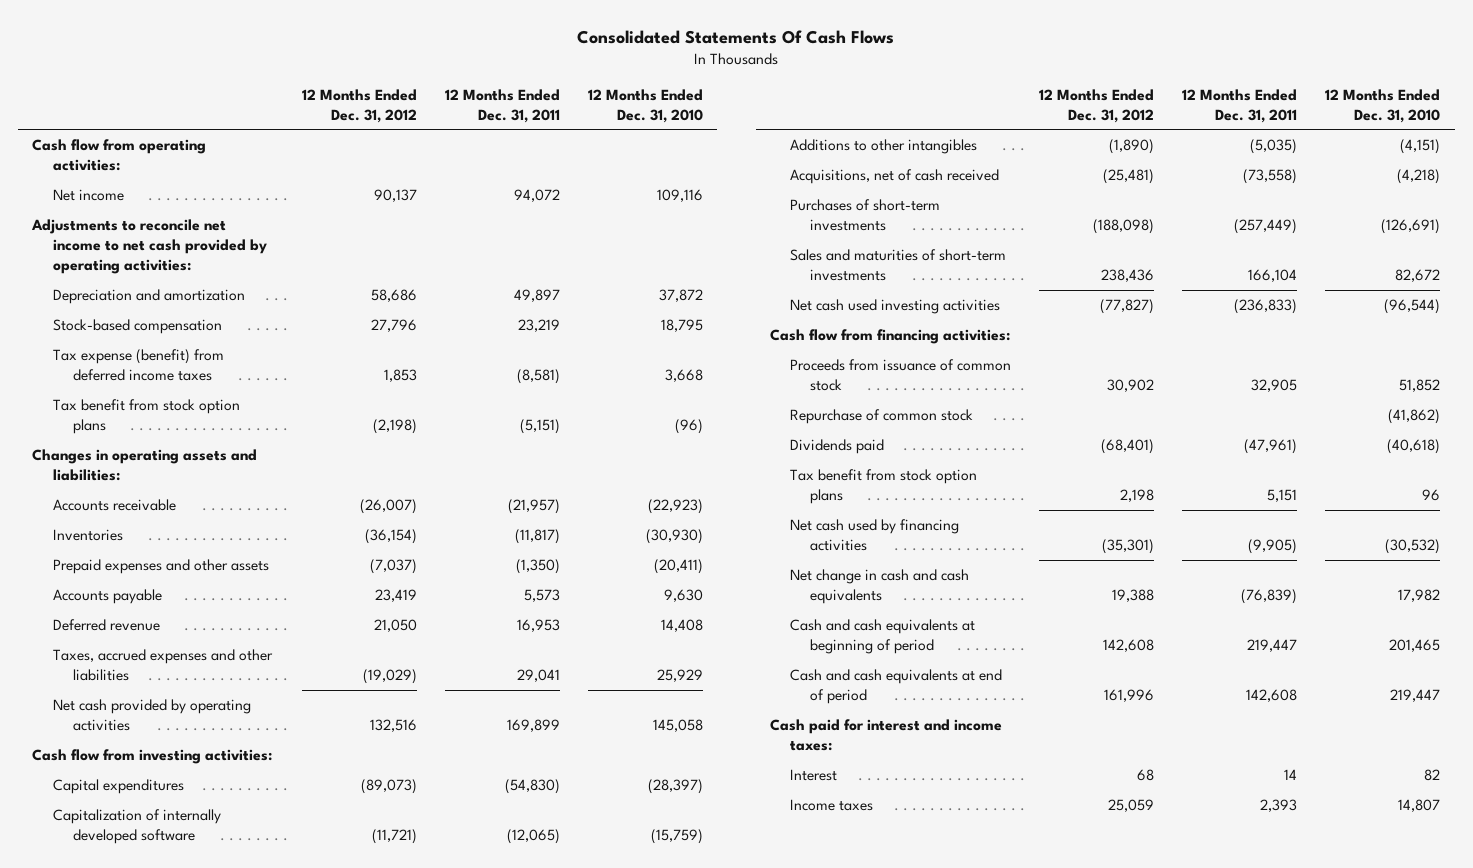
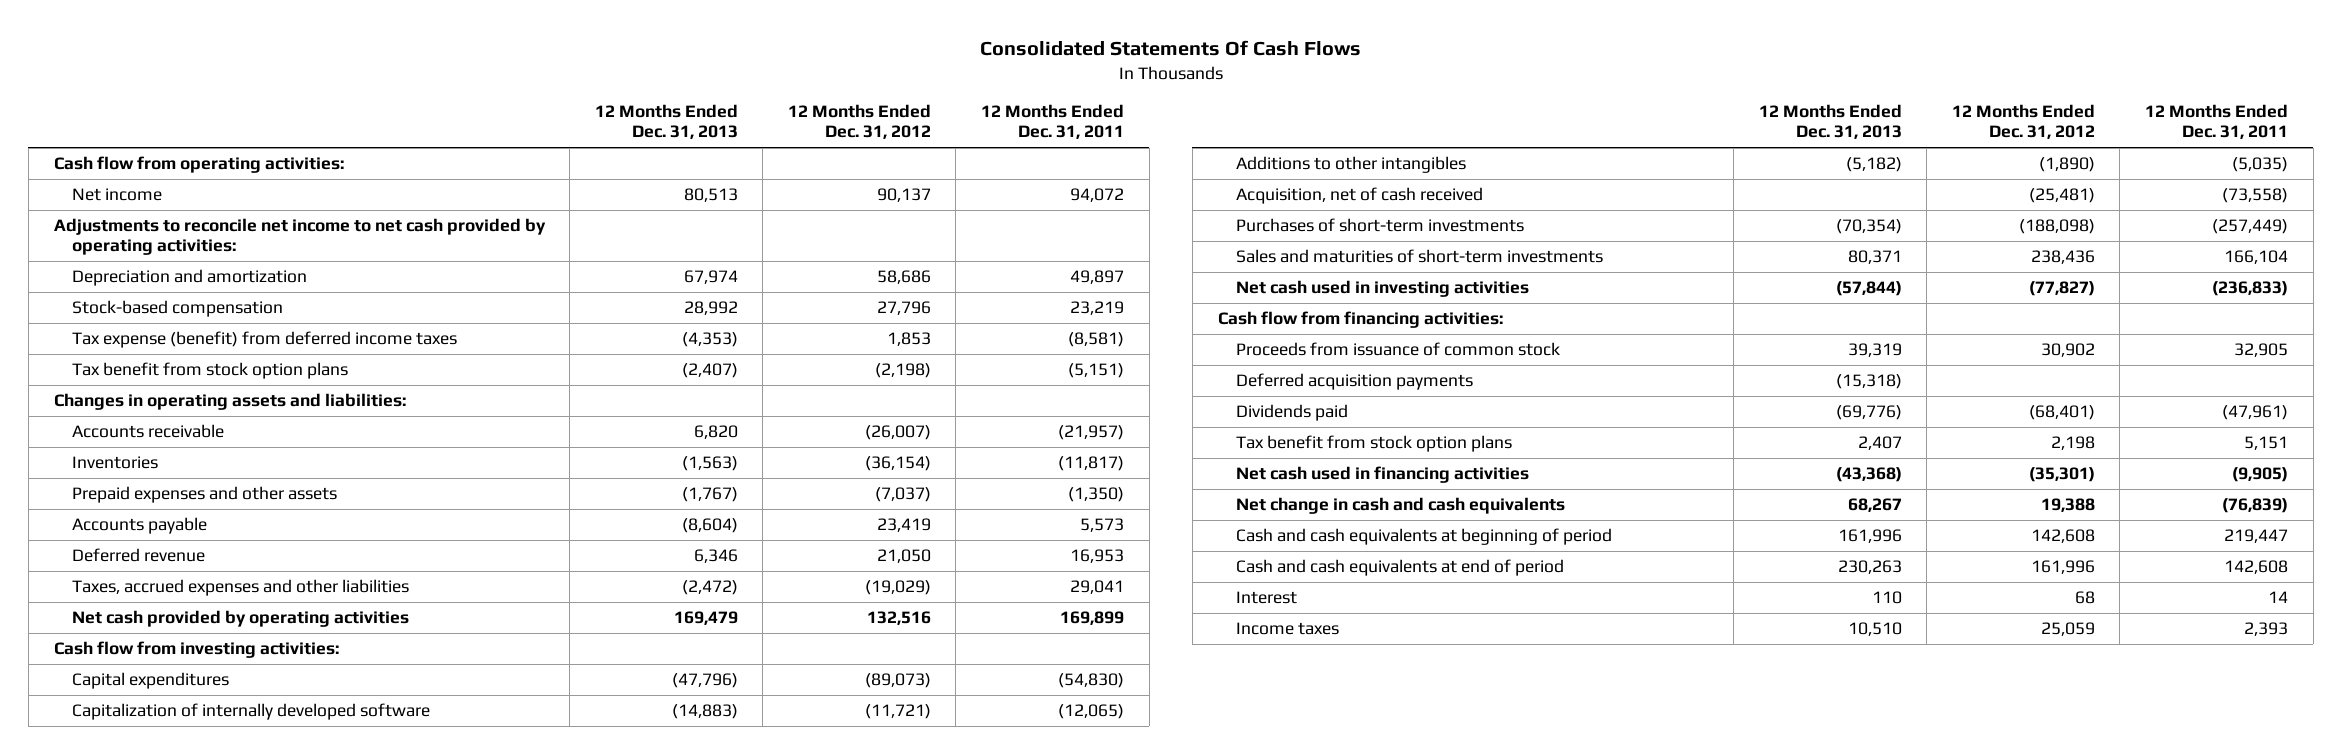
[587,88,703,123] 12 Months Ended Dec. 31, 2010 -> none
none -> [594,104,738,140] 12 Months Ended Dec. 31, 2013
[790,169,1000,185] Acquisitions, net of cash received -> [1236,186,1484,204] Acquisition, net of cash received
[790,299,1001,315] Net cash used investing activities -> [1236,279,1530,297] Net cash used in investing activities
[790,409,974,425] Repurchase of common stock -> none
none -> [1236,372,1474,390] Deferred acquisition payments
[790,519,960,552] Net cash used by financing activities -> [1236,465,1530,483] Net cash used in financing activities
[770,719,1003,752] Cash paid for interest and income taxes: -> none

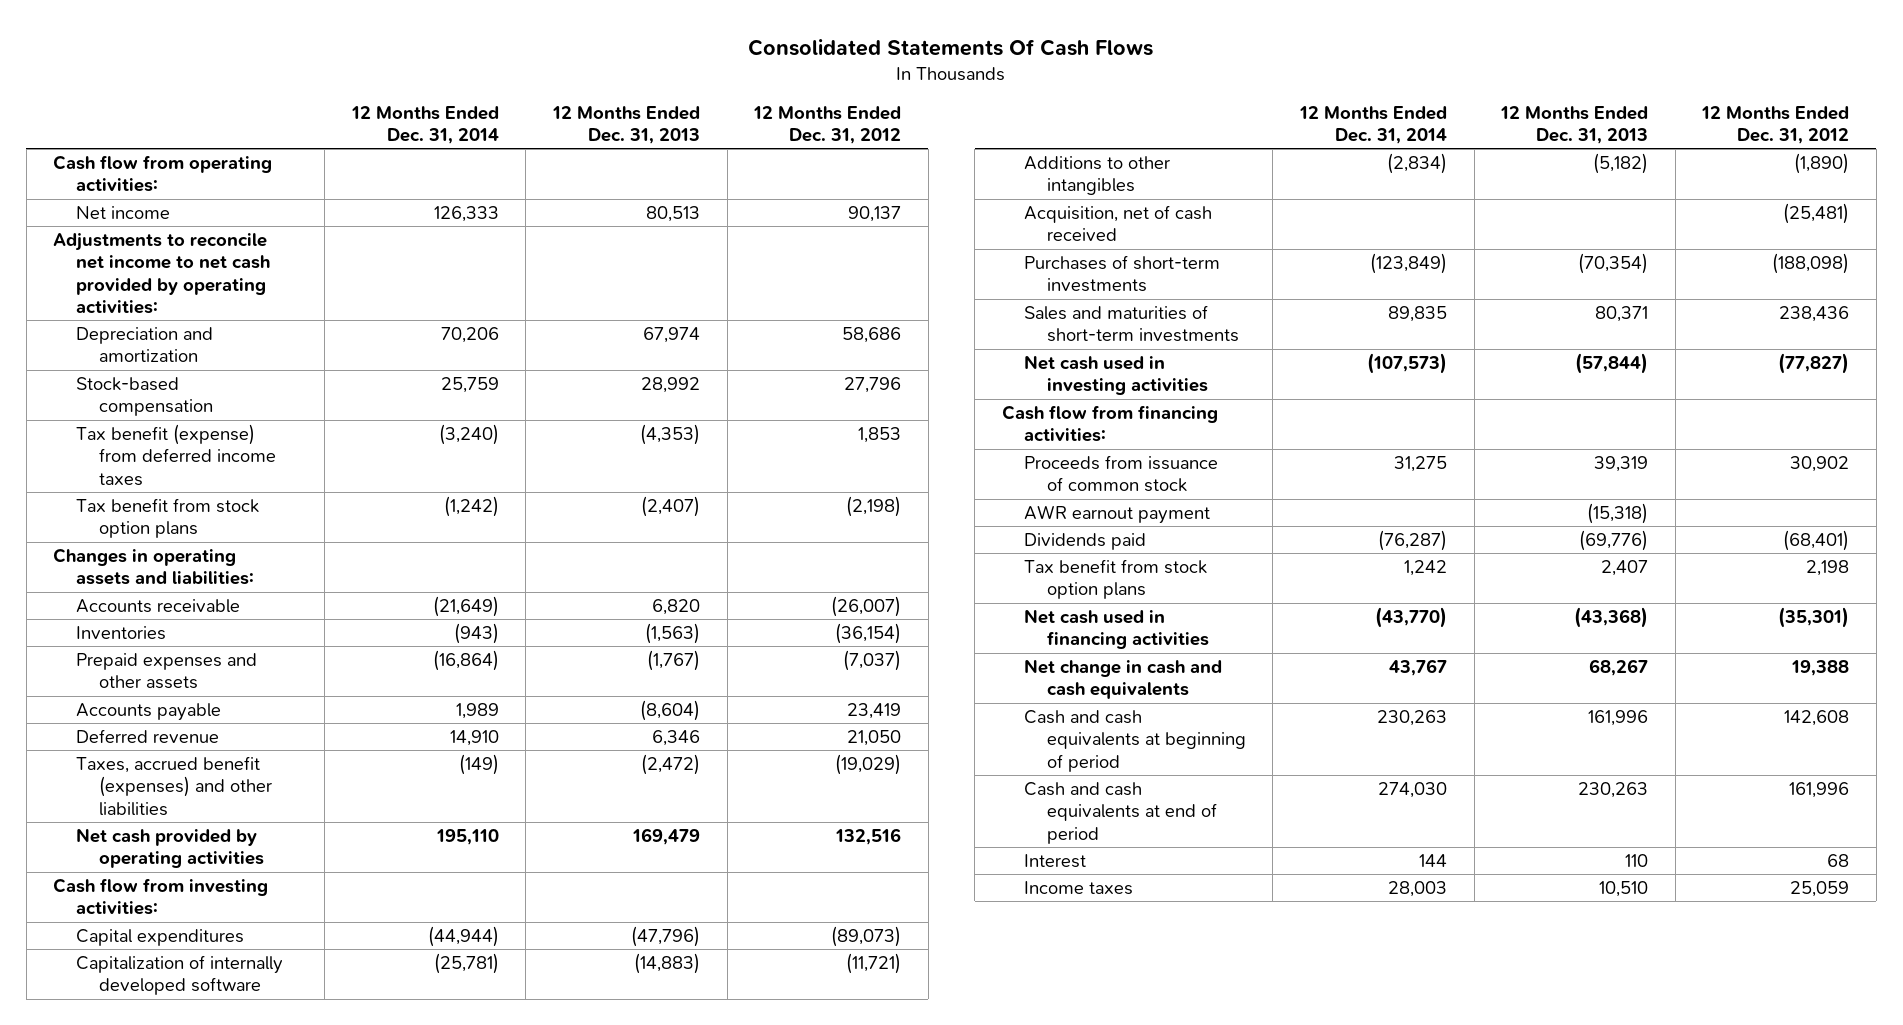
[980,104,1124,140] 12 Months Ended Dec. 31, 2011 -> none
none -> [350,105,499,145] 12 Months Ended Dec. 31, 2014
[72,330,458,348] Tax expense (benefit) from deferred income taxes -> [76,423,276,486] Tax benefit (expense) from deferred income taxes
[72,578,410,596] Taxes, accrued expenses and other liabilities -> [76,755,272,816] Taxes, accrued benefit (expenses) and other liabilities
[1236,372,1474,390] Deferred acquisition payments -> [1024,504,1211,524] AWR earnout payment

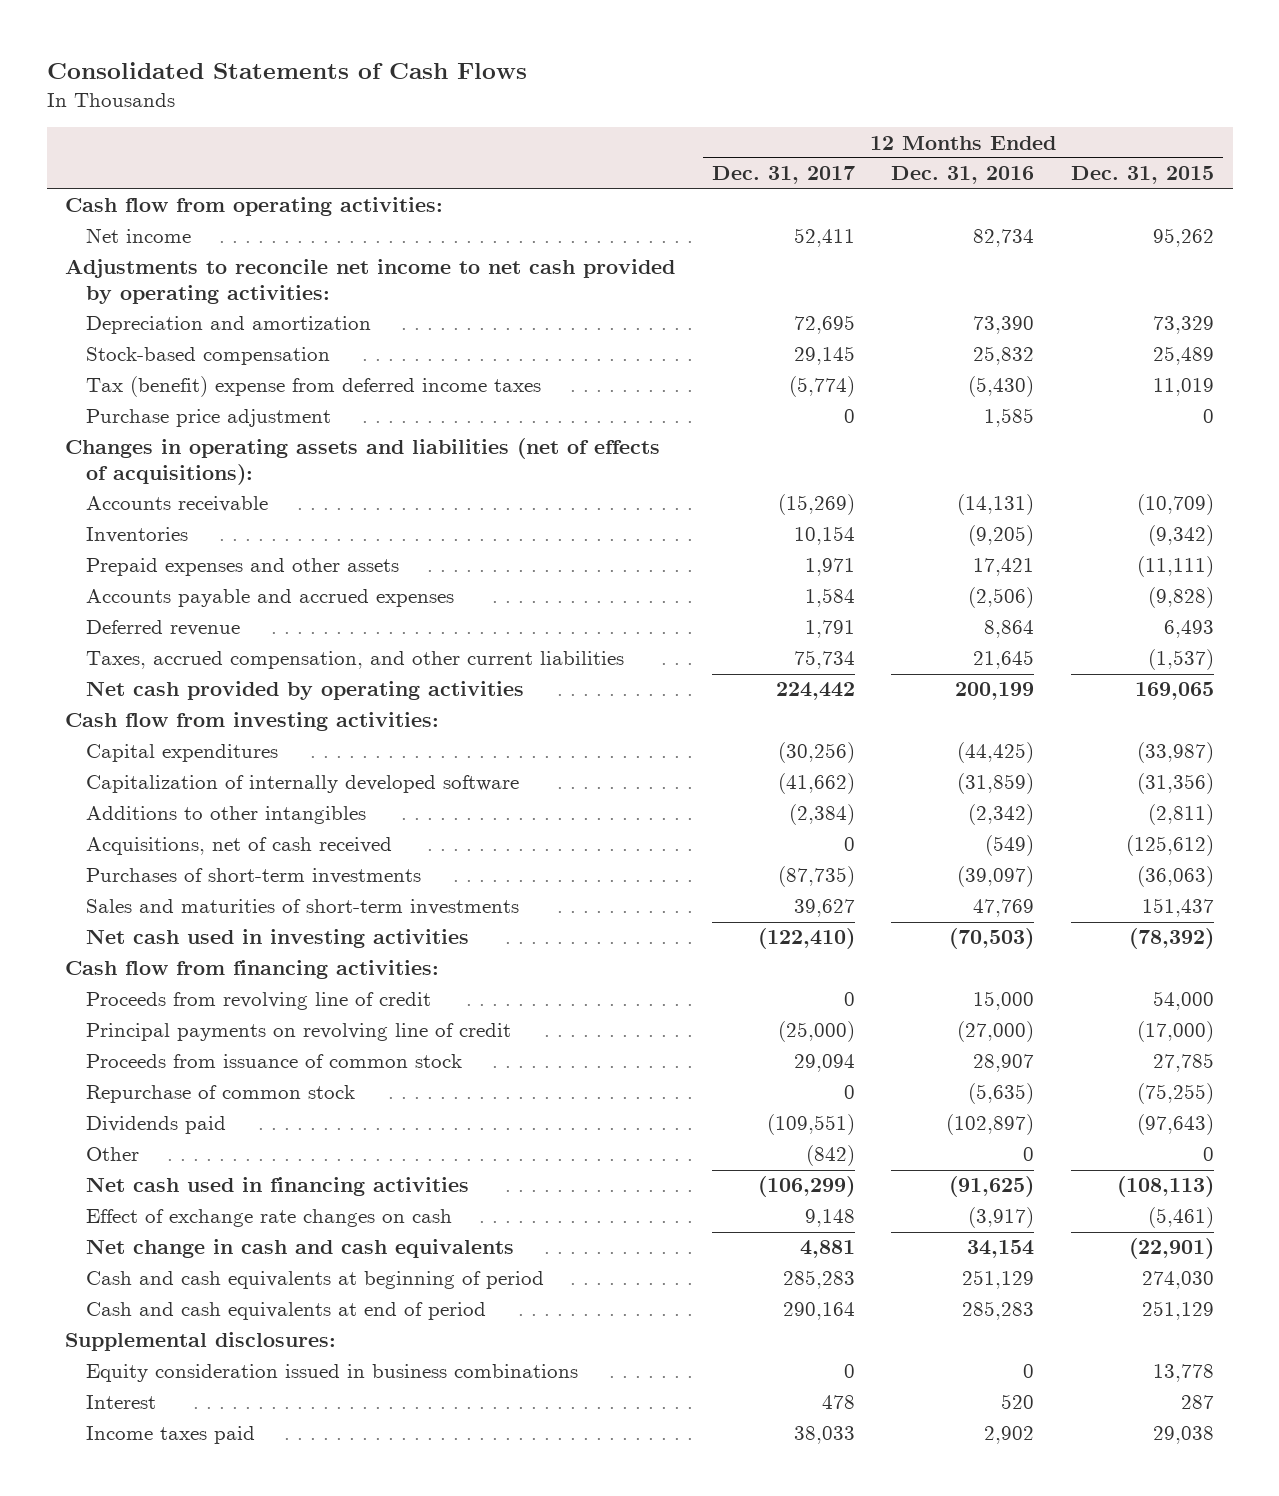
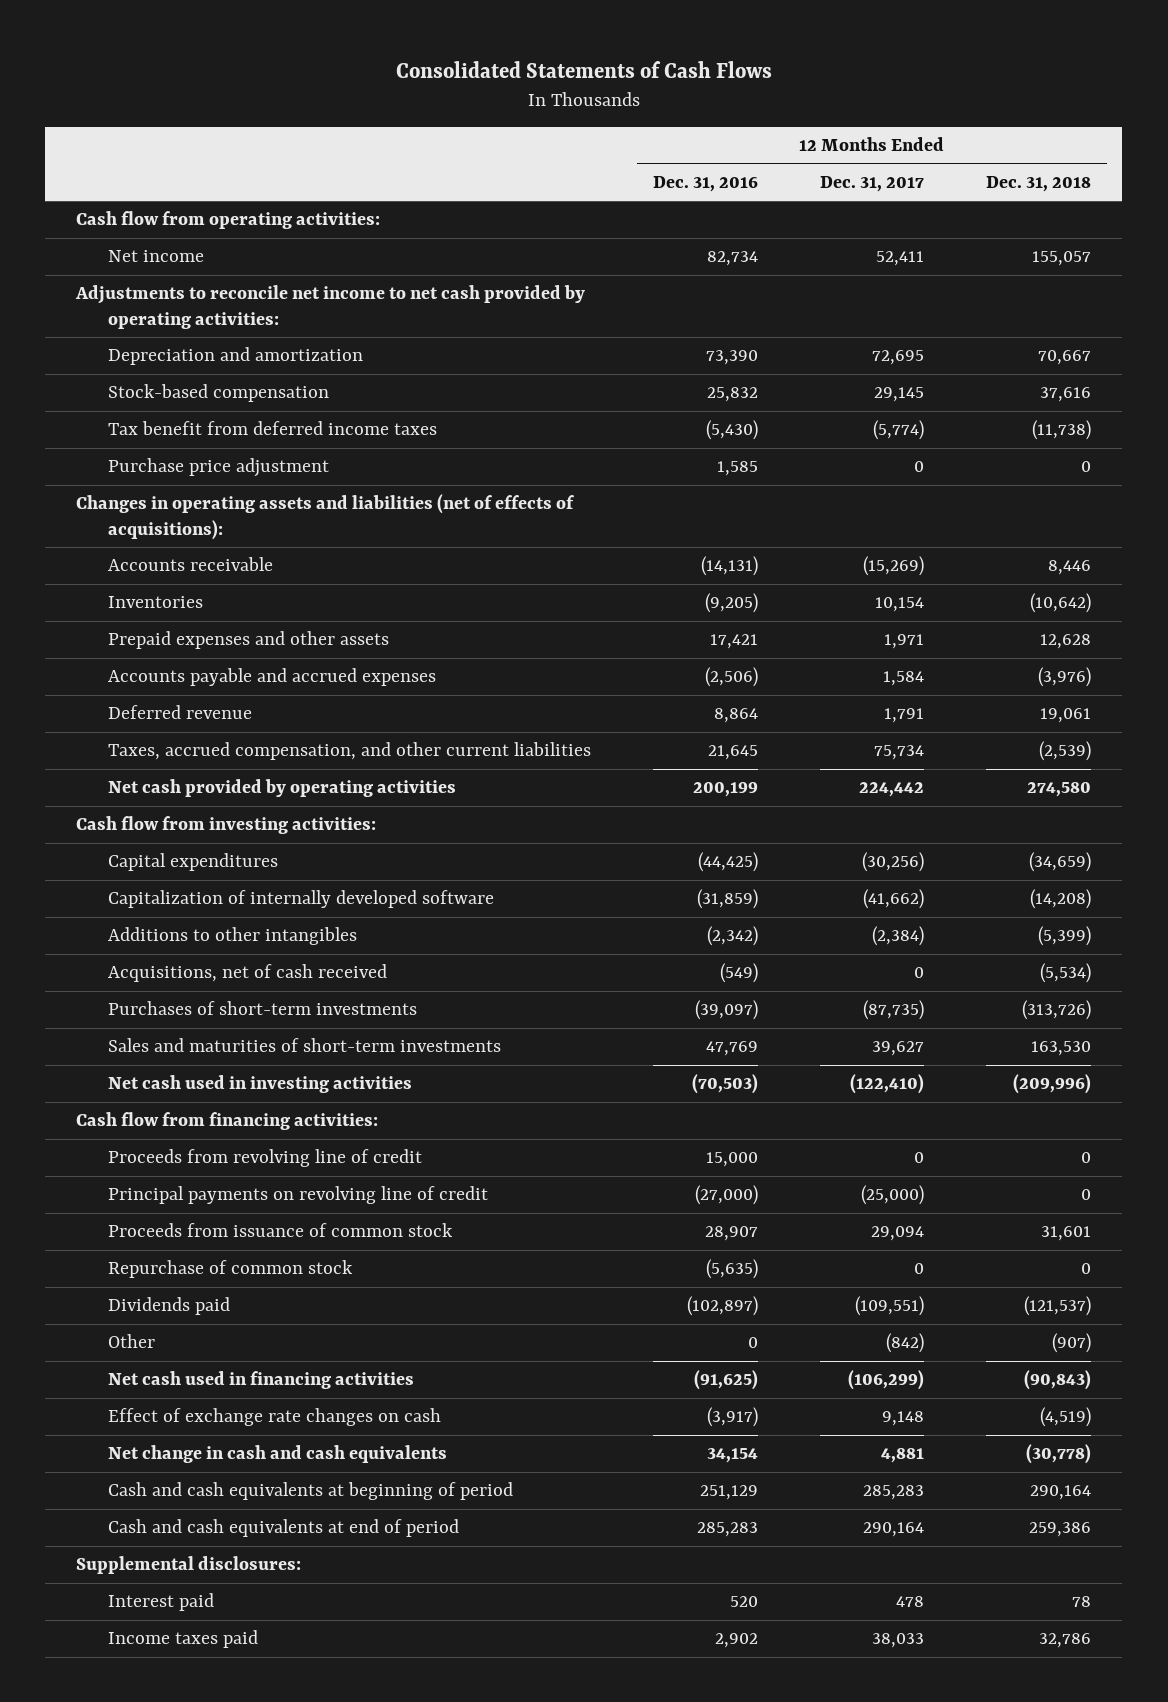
[1071,166,1215,185] Dec. 31, 2015 -> none
none -> [986,176,1092,193] Dec. 31, 2018
[86,376,542,398] Tax (benefit) expense from deferred income taxes -> [107,421,437,436] Tax benefit from deferred income taxes
[86,1364,579,1383] Equity consideration issued in business combinations -> none
[86,1395,157,1410] Interest -> [107,1593,214,1612] Interest paid

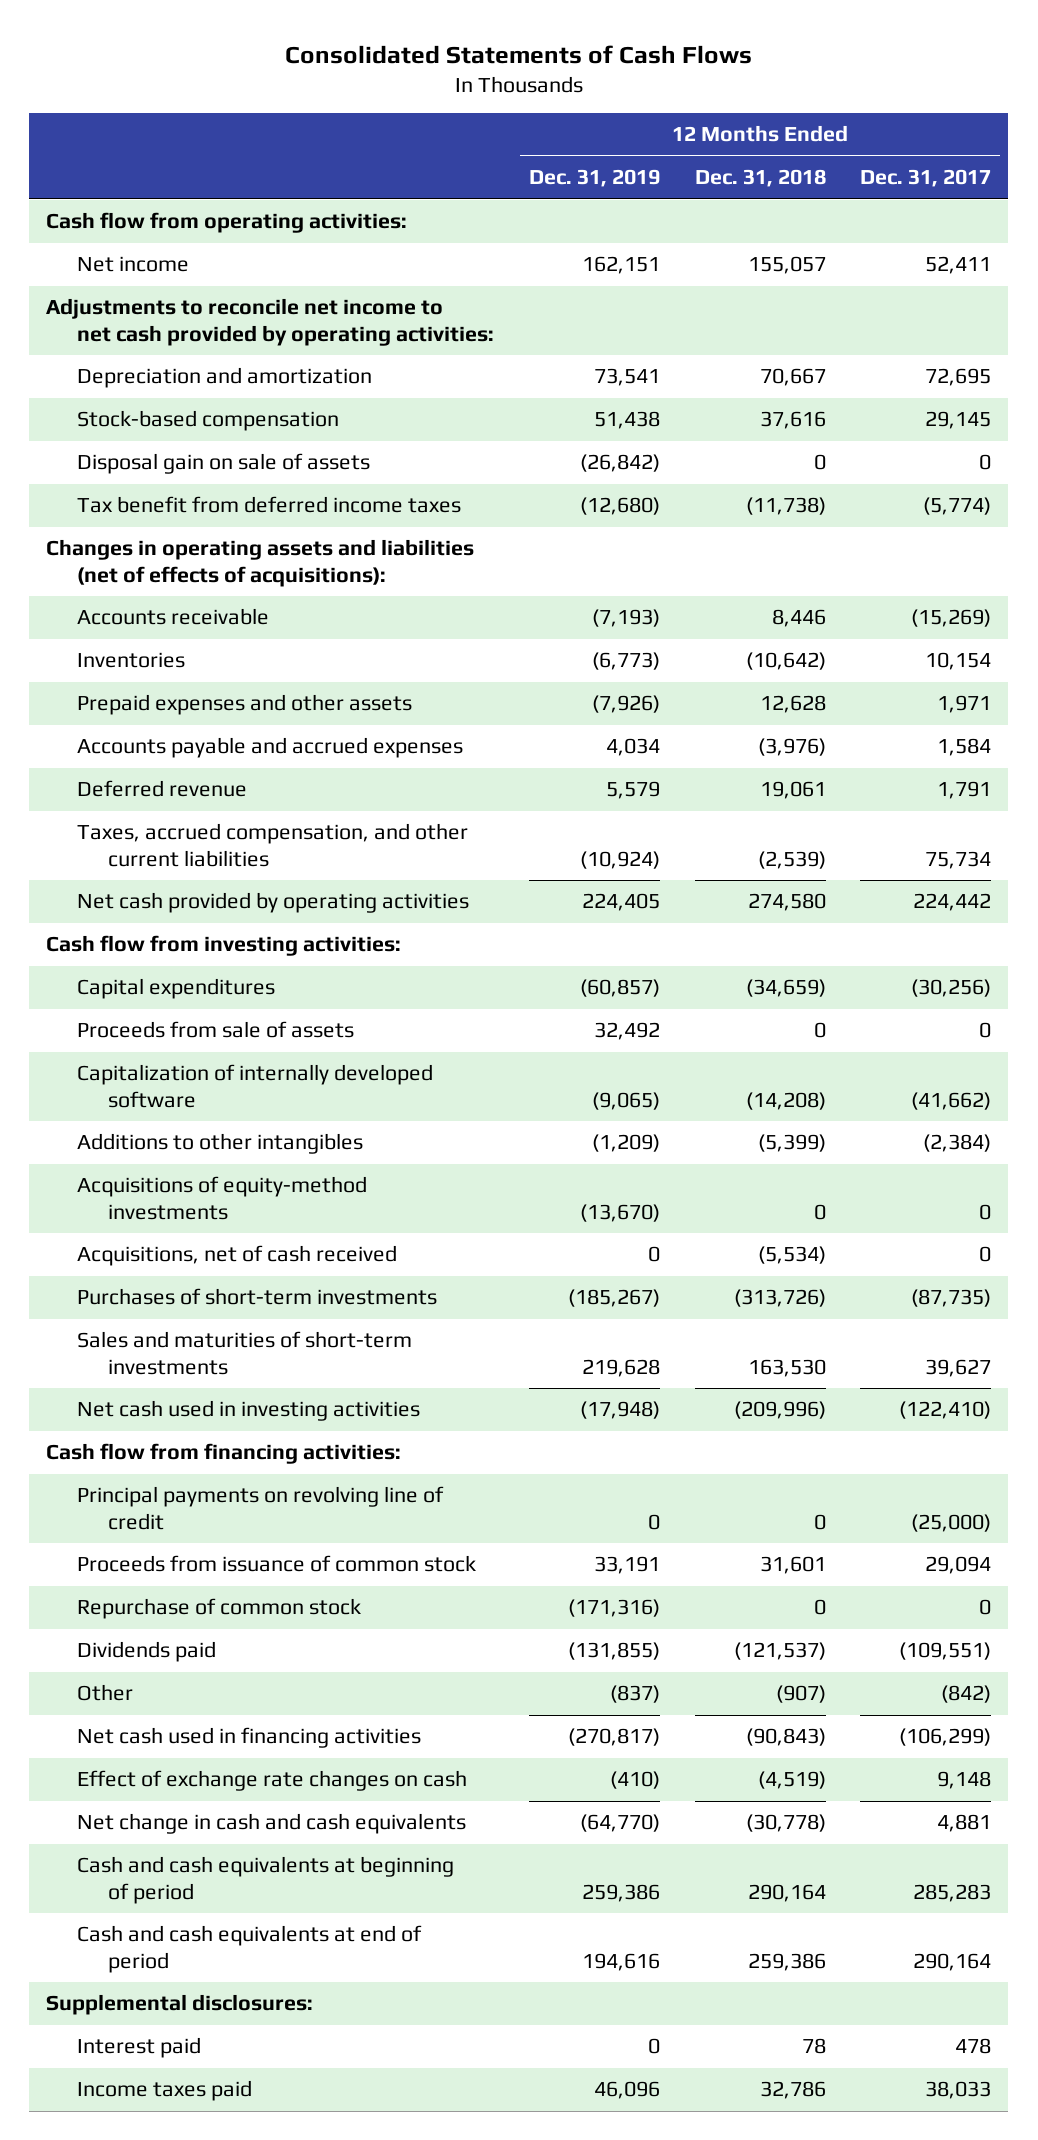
[652,176,758,193] Dec. 31, 2016 -> none
none -> [528,169,660,188] Dec. 31, 2019
none -> [77,453,371,475] Disposal gain on sale of assets
[107,458,329,478] Purchase price adjustment -> none
none -> [77,1021,355,1039] Proceeds from sale of assets
none -> [77,1176,368,1220] Acquisitions of equity-method investments
[107,1149,422,1168] Proceeds from revolving line of credit -> none

